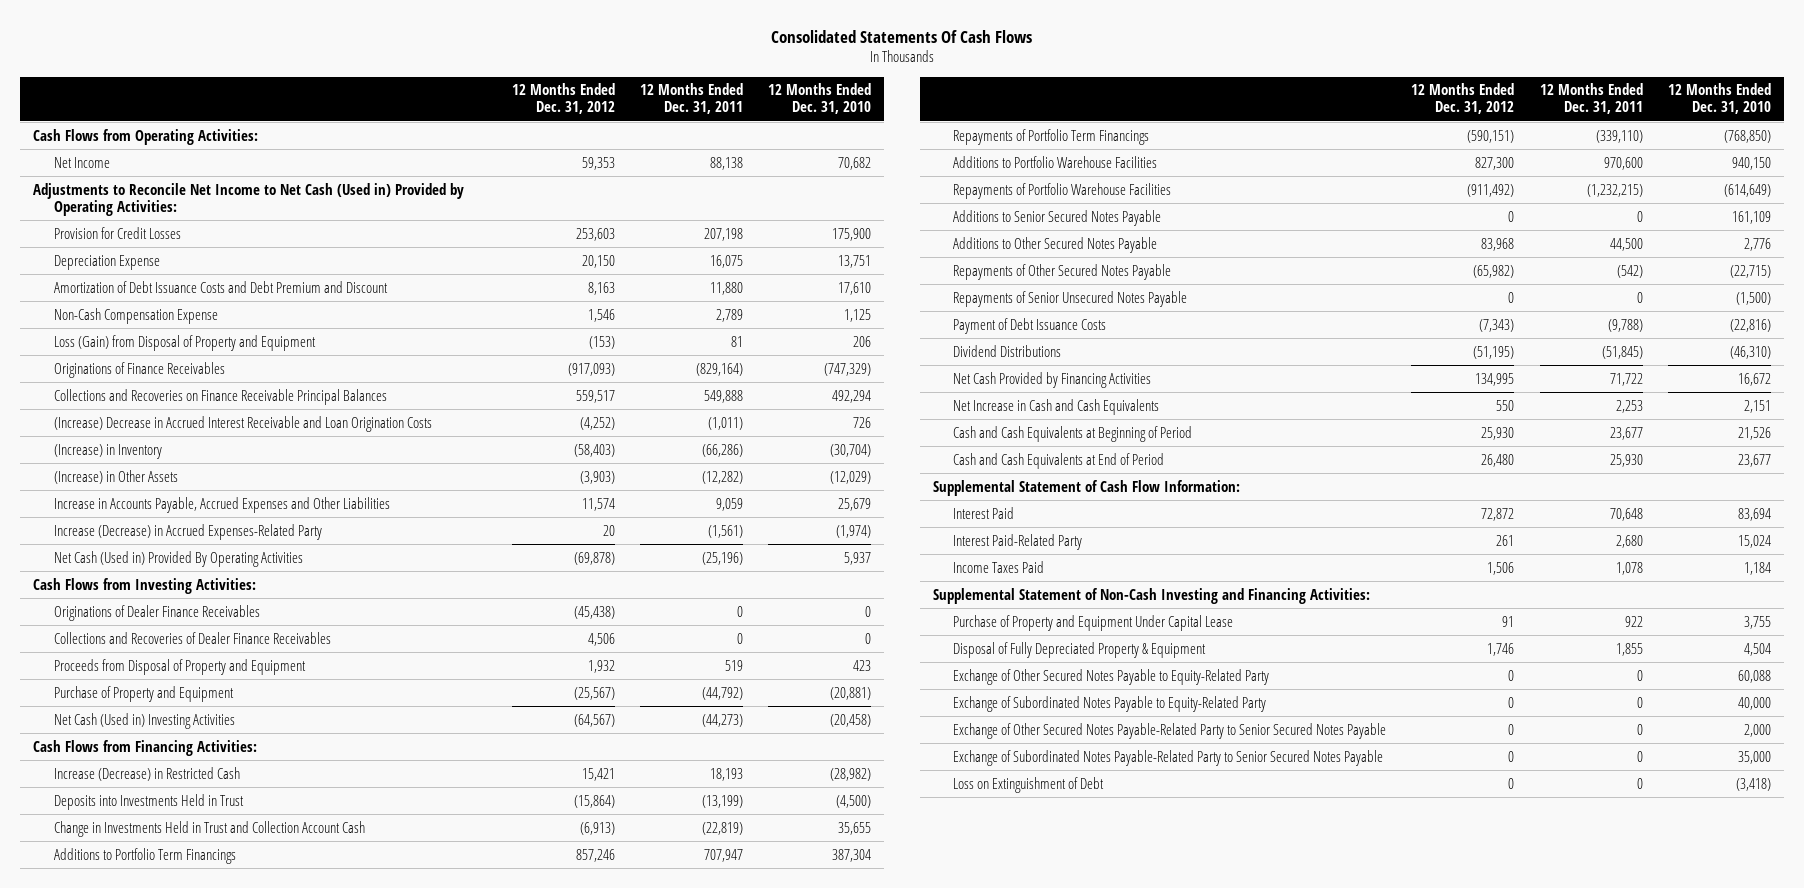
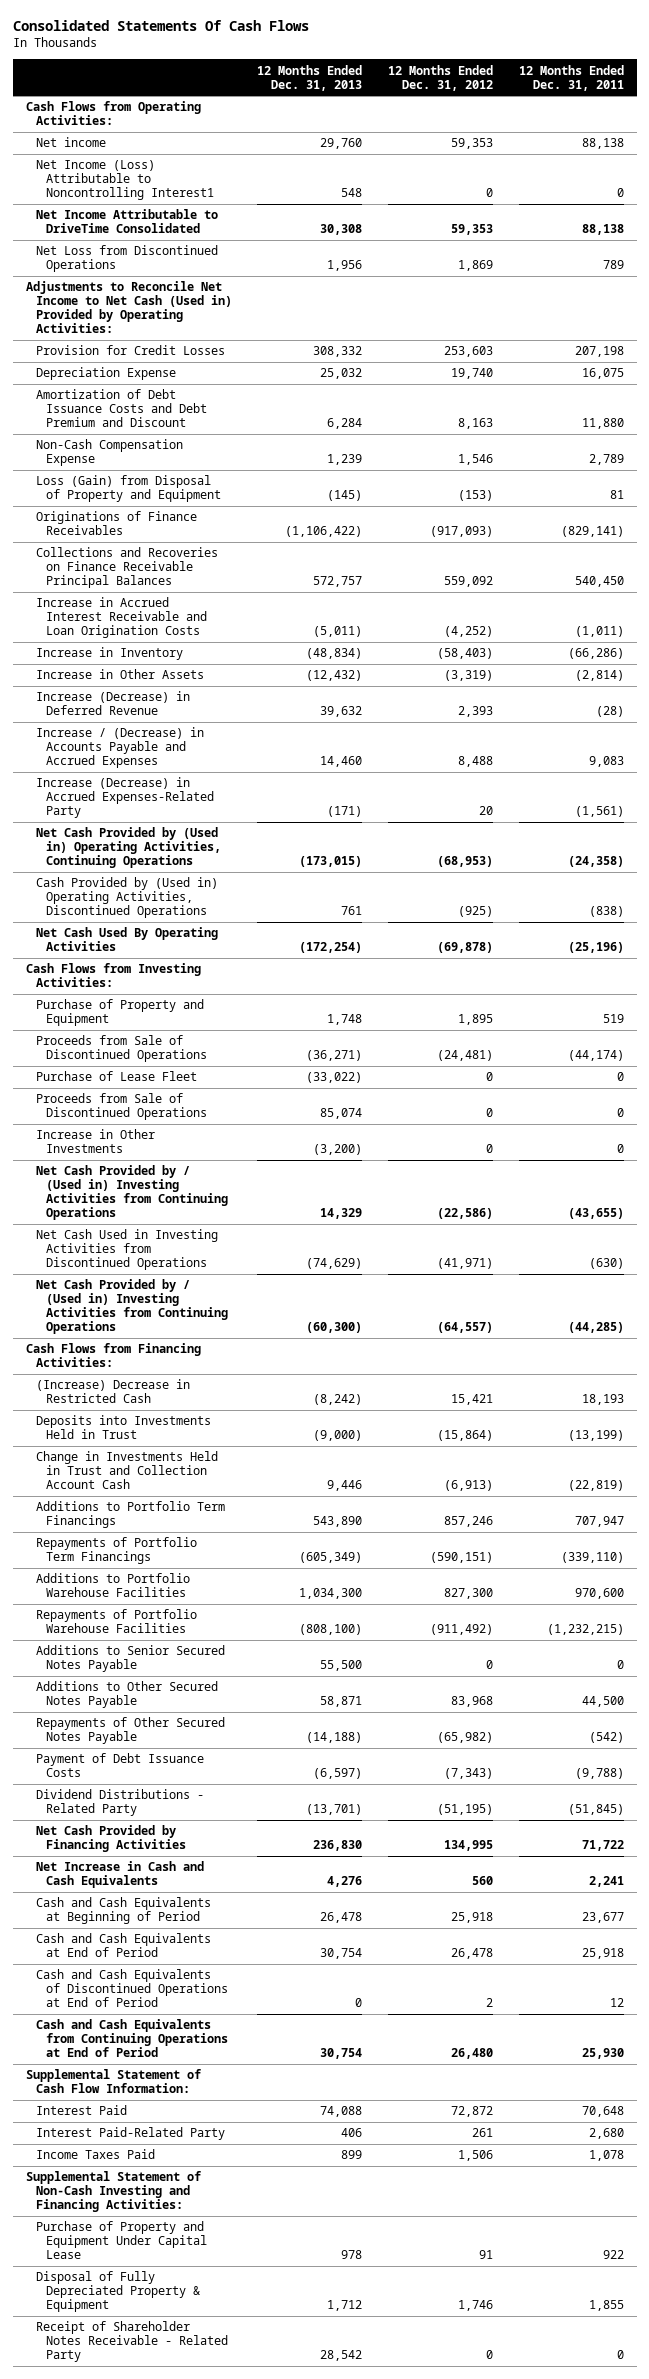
[768,83,872,115] 12 Months Ended Dec. 31, 2010 -> none
none -> [257,64,363,91] 12 Months Ended Dec. 31, 2013
[53,156,110,168] Net Income -> [35,137,106,148] Net income
none -> [35,160,214,201] Net Income (Loss) Attributable to Noncontrolling Interest1
none -> [35,209,218,234] Net Income Attributable to DriveTime Consolidated
none -> [35,245,218,273] Net Loss from Discontinued Operations
[581,254,615,268] 20,150 -> [451,368,494,380] 19,740
[696,362,744,376] (829,164) -> [560,526,624,538] (829,141)
[575,389,615,403] 559,517 -> [444,576,494,588] 559,092
[704,389,744,403] 549,888 -> [574,576,624,588] 540,450
[53,415,432,432] (Increase) Decrease in Accrued Interest Receivable and Loan Origination Costs -> [35,597,207,639] Increase in Accrued Interest Receivable and Loan Origination Costs
[53,443,162,459] (Increase) in Inventory -> [35,647,183,661] Increase in Inventory
[53,469,178,484] (Increase) in Other Assets -> [35,669,204,680] Increase in Other Assets
[579,470,615,484] (3,903) -> [444,670,494,682] (3,319)
[702,470,744,484] (12,282) -> [574,670,624,682] (2,814)
none -> [35,691,190,716] Increase (Decrease) in Deferred Revenue
[53,496,390,513] Increase in Accounts Payable, Accrued Expenses and Other Liabilities -> [35,727,204,769] Increase / (Decrease) in Accounts Payable and Accrued Expenses
[581,497,615,511] 11,574 -> [458,756,494,768] 8,488
[716,497,744,511] 9,059 -> [588,756,624,768] 9,083
none -> [35,827,221,869] Net Cash Provided by (Used in) Operating Activities, Continuing Operations
none -> [35,877,218,919] Cash Provided by (Used in) Operating Activities, Discontinued Operations
[53,550,303,567] Net Cash (Used in) Provided By Operating Activities -> [35,927,218,952] Net Cash Used By Operating Activities
[53,604,260,621] Originations of Dealer Finance Receivables -> none
[53,631,331,644] Collections and Recoveries of Dealer Finance Receivables -> none
[53,685,234,702] Purchase of Property and Equipment -> none
[53,658,306,675] Proceeds from Disposal of Property and Equipment -> [35,999,204,1027] Purchase of Property and Equipment
[587,659,615,673] 1,932 -> [458,1014,494,1026] 1,895
none -> [35,1035,207,1063] Proceeds from Sale of Discontinued Operations
none -> [35,1071,197,1082] Purchase of Lease Fleet
none -> [35,1093,207,1121] Proceeds from Sale of Discontinued Operations
none -> [35,1129,155,1154] Increase in Other Investments
none -> [35,1165,228,1221] Net Cash Provided by / (Used in) Investing Activities from Continuing Operations
none -> [35,1229,218,1271] Net Cash Used in Investing Activities from Discontinued Operations
[53,712,235,729] Net Cash (Used in) Investing Activities -> [35,1279,228,1335] Net Cash Provided by / (Used in) Investing Activities from Continuing Operations
[573,713,615,727] (64,567) -> [437,1322,494,1334] (64,557)
[702,713,744,727] (44,273) -> [567,1322,624,1334] (44,285)
[53,766,240,781] Increase (Decrease) in Restricted Cash -> [35,1379,190,1404] (Increase) Decrease in Restricted Cash
[953,290,1188,307] Repayments of Senior Unsecured Notes Payable -> none
[953,344,1062,357] Dividend Distributions -> [35,1789,204,1817] Dividend Distributions - Related Party
[1496,399,1515,411] 550 -> [472,1876,494,1886] 560
[1615,399,1643,413] 2,253 -> [588,1876,624,1888] 2,241
[1481,426,1515,440] 25,930 -> [451,1912,494,1924] 25,918
[1481,453,1515,467] 26,480 -> [451,1948,494,1960] 26,478
[1609,453,1643,467] 25,930 -> [581,1948,624,1960] 25,918
none -> [35,1969,228,2008] Cash and Cash Equivalents of Discontinued Operations at End of Period
none -> [35,2019,228,2058] Cash and Cash Equivalents from Continuing Operations at End of Period
[953,668,1270,685] Exchange of Other Secured Notes Payable to Equity-Related Party -> none
[953,695,1267,712] Exchange of Subordinated Notes Payable to Equity-Related Party -> none
[953,722,1387,739] Exchange of Other Secured Notes Payable-Related Party to Senior Secured Notes Payable -> none
[953,749,1384,766] Exchange of Subordinated Notes Payable-Related Party to Senior Secured Notes Payable -> none
[953,776,1105,793] Loss on Extinguishment of Debt -> none
none -> [35,2321,228,2363] Receipt of Shareholder Notes Receivable - Related Party

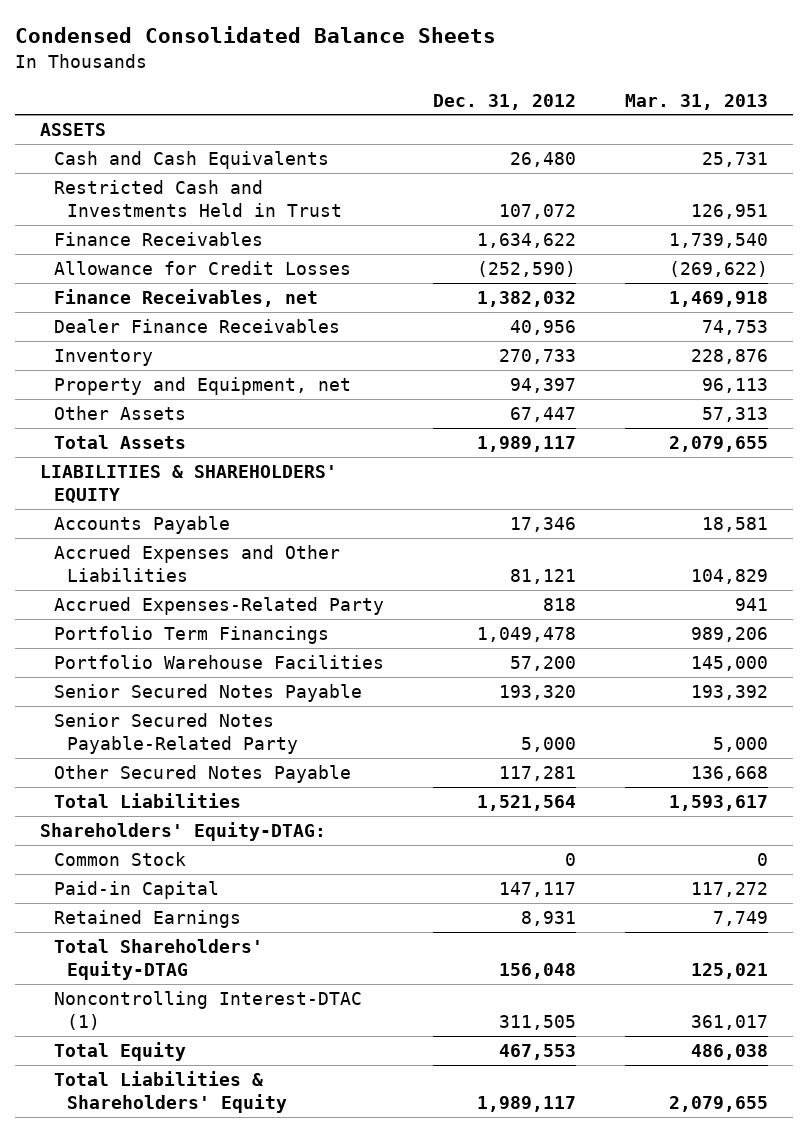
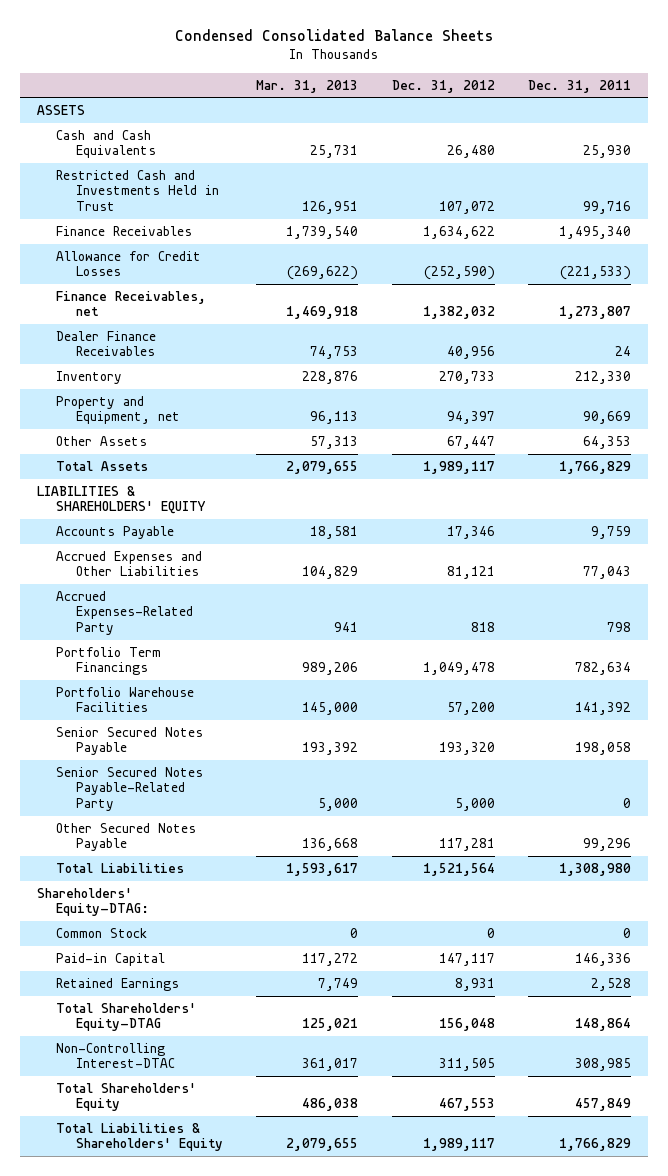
none -> [528,79,632,93] Dec. 31, 2011
[53,990,362,1030] Noncontrolling Interest-DTAC (1) -> [56,1043,175,1069] Non-Controlling Interest-DTAC
[53,1041,186,1061] Total Equity -> [56,1083,197,1112] Total Shareholders' Equity

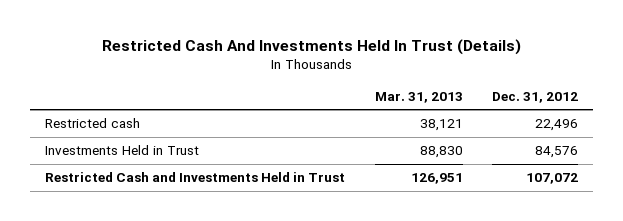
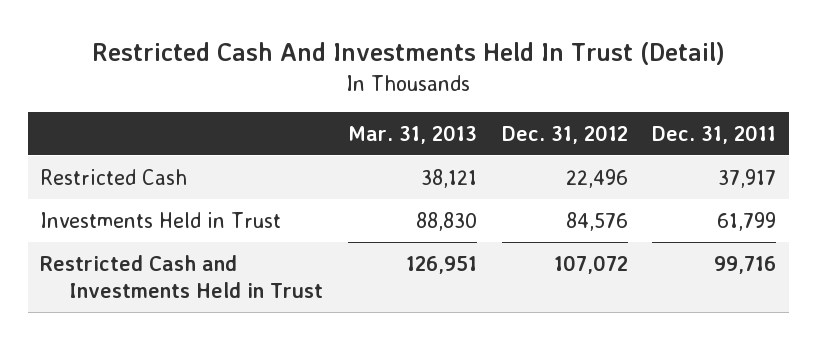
[101,38,521,55] Restricted Cash And Investments Held In Trust (Details) -> [92,42,726,66] Restricted Cash And Investments Held In Trust (Detail)
none -> [652,124,777,144] Dec. 31, 2011
[44,118,140,129] Restricted cash -> [40,168,188,185] Restricted Cash

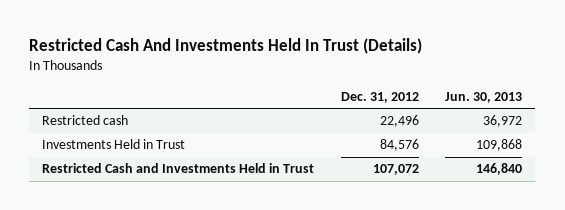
[92,42,726,66] Restricted Cash And Investments Held In Trust (Detail) -> [29,38,423,55] Restricted Cash And Investments Held In Trust (Details)
[348,124,478,144] Mar. 31, 2013 -> none
[652,124,777,144] Dec. 31, 2011 -> none
none -> [445,92,523,104] Jun. 30, 2013
[40,168,188,185] Restricted Cash -> [42,115,129,126] Restricted cash

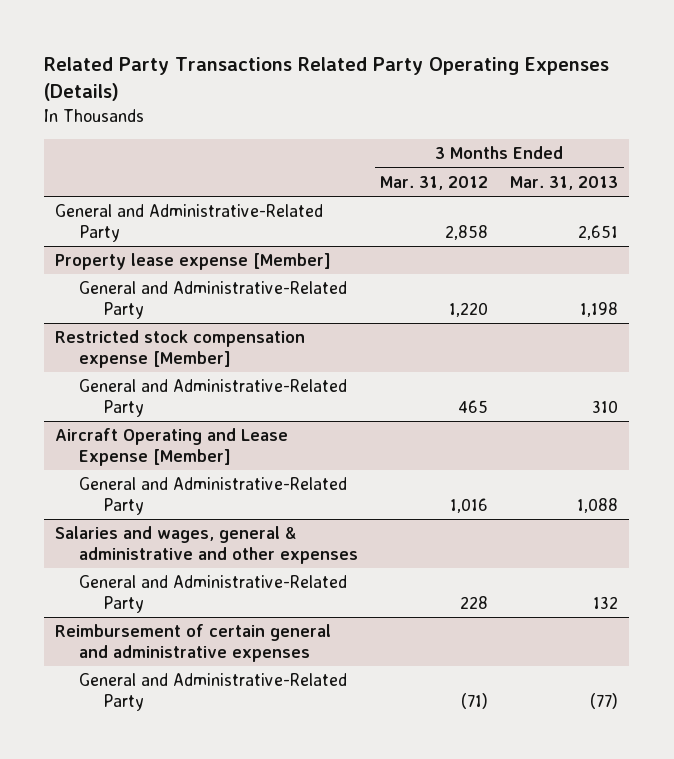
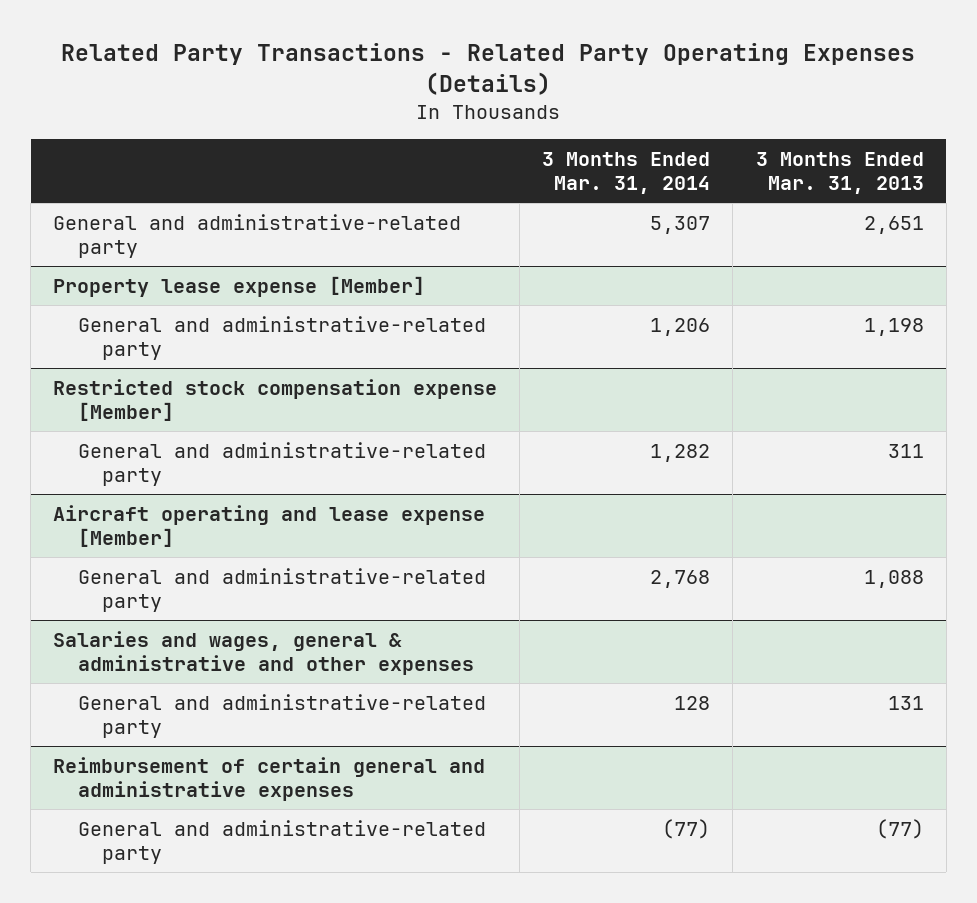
[44,57,610,102] Related Party Transactions Related Party Operating Expenses (Details) -> [61,43,916,96] Related Party Transactions - Related Party Operating Expenses (Details)
[380,175,489,190] Mar. 31, 2012 -> none
none -> [542,151,711,195] 3 Months Ended Mar. 31, 2014
[55,204,324,243] General and Administrative-Related Party -> [53,213,462,258] General and administrative-related party
[79,281,348,320] General and Administrative-Related Party -> [77,315,486,360] General and administrative-related party
[79,379,348,418] General and Administrative-Related Party -> [77,441,486,486] General and administrative-related party
[592,400,619,414] 310 -> [887,443,924,458] 311
[55,428,289,467] Aircraft Operating and Lease Expense [Member] -> [53,504,486,547] Aircraft operating and lease expense [Member]
[79,477,348,516] General and Administrative-Related Party -> [77,567,486,612] General and administrative-related party
[79,575,348,614] General and Administrative-Related Party -> [77,693,486,738] General and administrative-related party
[593,596,619,610] 132 -> [887,695,924,710] 131
[79,673,348,712] General and Administrative-Related Party -> [77,819,486,864] General and administrative-related party

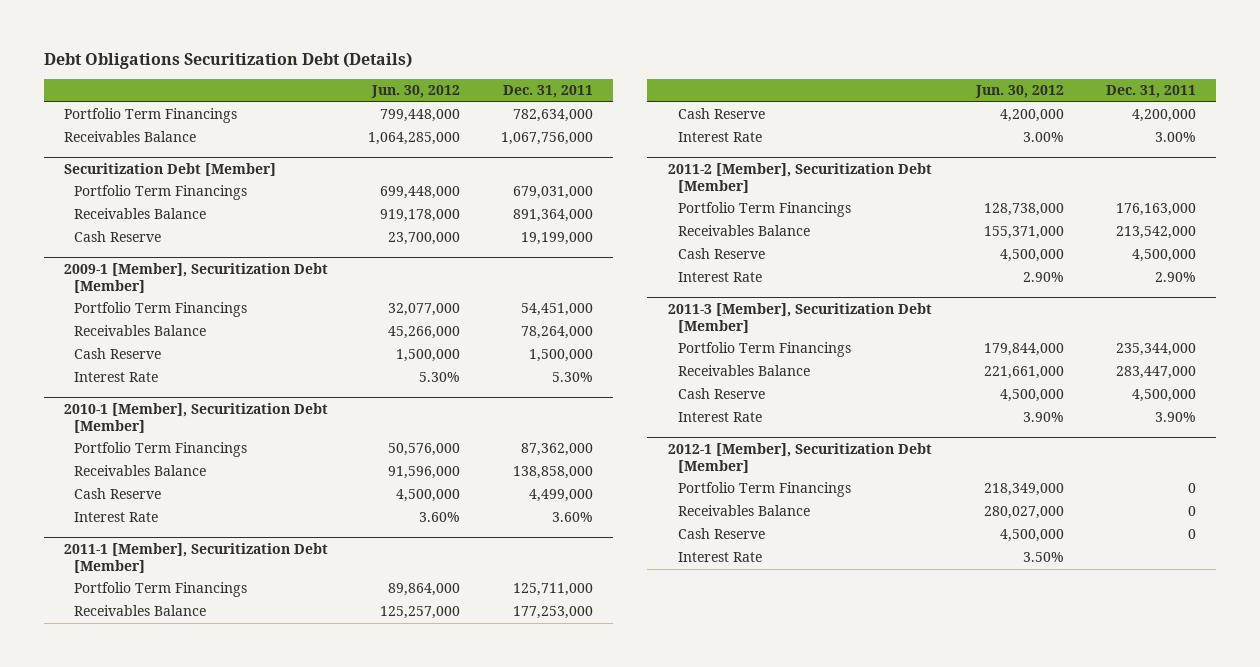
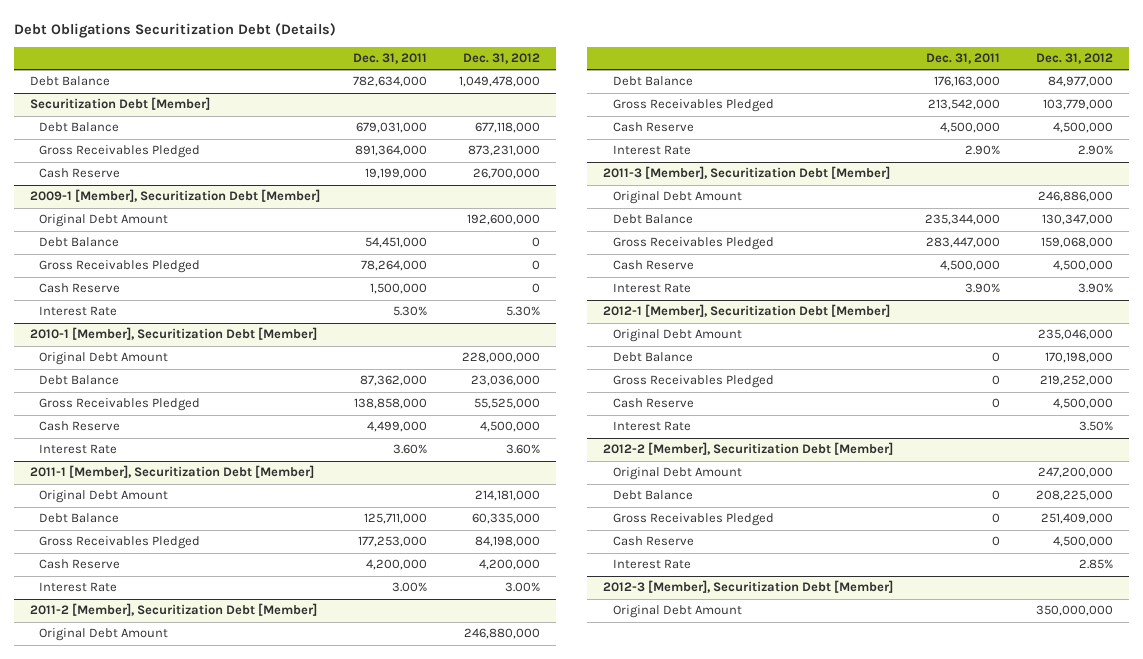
[371,85,461,99] Jun. 30, 2012 -> none
none -> [462,52,540,64] Dec. 31, 2012
[63,131,196,143] Receivables Balance -> none
[63,108,237,124] Portfolio Term Financings -> [29,76,110,87] Debt Balance
[73,185,247,201] Portfolio Term Financings -> [39,122,120,133] Debt Balance
[73,208,206,220] Receivables Balance -> [39,145,201,159] Gross Receivables Pledged
none -> [39,214,169,228] Original Debt Amount
[73,302,247,318] Portfolio Term Financings -> [39,237,120,248] Debt Balance
[73,325,206,337] Receivables Balance -> [39,260,201,274] Gross Receivables Pledged
none -> [39,352,169,366] Original Debt Amount
[73,442,247,458] Portfolio Term Financings -> [39,375,120,386] Debt Balance
[73,465,206,477] Receivables Balance -> [39,398,201,412] Gross Receivables Pledged
none -> [39,490,169,504] Original Debt Amount
[73,582,247,598] Portfolio Term Financings -> [39,513,120,524] Debt Balance
[73,605,206,617] Receivables Balance -> [39,536,201,550] Gross Receivables Pledged
none -> [39,628,169,642] Original Debt Amount
[677,202,851,218] Portfolio Term Financings -> [612,76,693,87] Debt Balance
[677,225,810,237] Receivables Balance -> [612,99,774,113] Gross Receivables Pledged
none -> [612,191,742,205] Original Debt Amount
[677,342,851,358] Portfolio Term Financings -> [612,214,693,225] Debt Balance
[677,365,810,377] Receivables Balance -> [612,237,774,251] Gross Receivables Pledged
none -> [612,329,742,343] Original Debt Amount
[677,482,851,498] Portfolio Term Financings -> [612,352,693,363] Debt Balance
[677,505,810,517] Receivables Balance -> [612,375,774,389] Gross Receivables Pledged
none -> [603,442,894,456] 2012-2 [Member], Securitization Debt [Member]
none -> [612,467,742,481] Original Debt Amount
none -> [612,490,693,501] Debt Balance
none -> [612,513,774,527] Gross Receivables Pledged
none -> [612,536,694,547] Cash Reserve
none -> [612,559,691,570] Interest Rate
none -> [603,580,894,594] 2012-3 [Member], Securitization Debt [Member]
none -> [612,605,742,619] Original Debt Amount

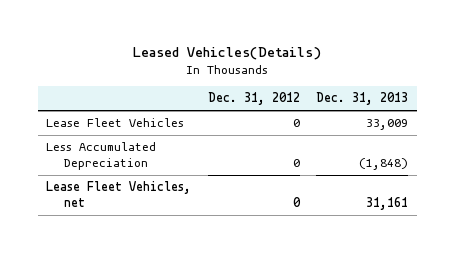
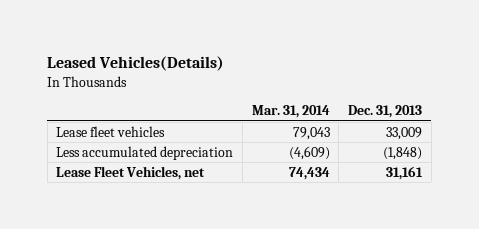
[207,92,300,106] Dec. 31, 2012 -> none
none -> [251,105,330,119] Mar. 31, 2014
[46,118,185,128] Lease Fleet Vehicles -> [56,125,166,137] Lease fleet vehicles
[46,142,157,170] Less Accumulated Depreciation -> [56,145,234,160] Less accumulated depreciation

